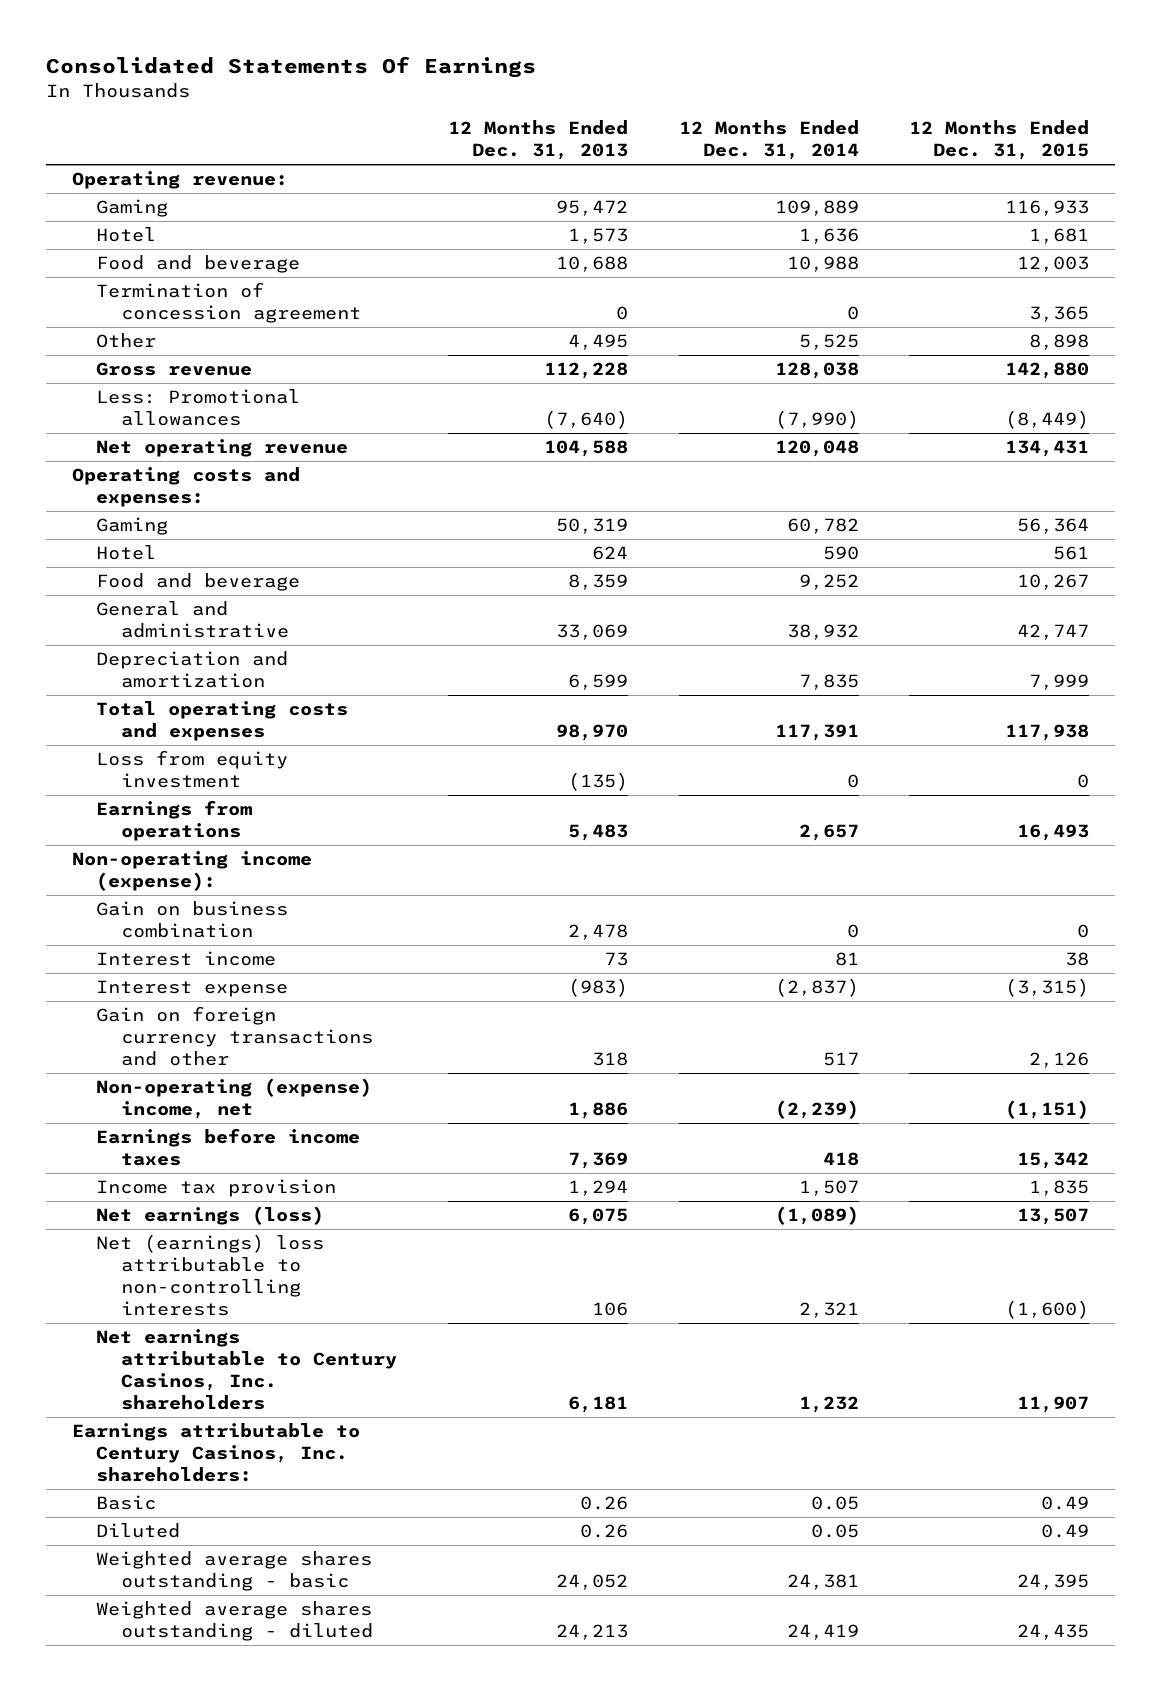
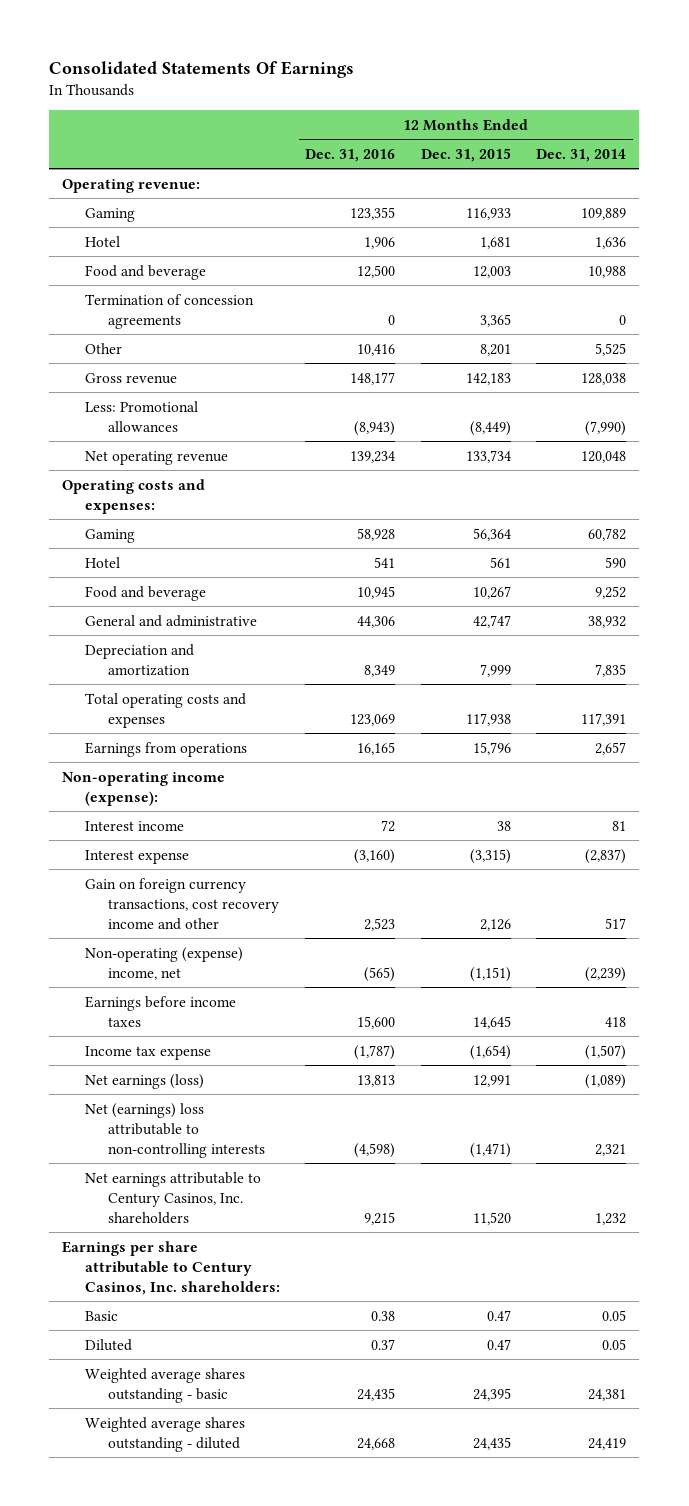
[447,120,628,161] 12 Months Ended Dec. 31, 2013 -> none
none -> [305,148,396,162] Dec. 31, 2016
[96,281,362,324] Termination of concession agreement -> [84,293,254,329] Termination of concession agreements
[1029,333,1090,350] 8,898 -> [479,343,511,356] 8,201
[1005,361,1090,379] 142,880 -> [465,372,511,385] 142,183
[1005,439,1090,457] 134,431 -> [465,449,511,463] 133,734
[96,749,289,789] Loss from equity investment -> none
[1017,824,1090,842] 16,493 -> [472,741,511,755] 15,796
[96,900,289,939] Gain on business combination -> none
[96,1005,374,1067] Gain on foreign currency transactions and other -> [84,877,279,930] Gain on foreign currency transactions, cost recovery income and other
[1017,1152,1090,1170] 15,342 -> [472,1015,511,1029] 14,645
[96,1178,337,1197] Income tax provision -> [84,1045,211,1060] Income tax expense
[798,1179,859,1196] 1,507 -> [585,1044,627,1060] (1,507)
[1029,1179,1090,1196] 1,835 -> [469,1044,511,1060] (1,654)
[1017,1207,1090,1225] 13,507 -> [472,1074,511,1087] 12,991
[1005,1300,1090,1320] (1,600) -> [469,1142,511,1158] (1,471)
[1017,1396,1090,1414] 11,907 -> [472,1211,511,1225] 11,520
[71,1422,360,1483] Earnings attributable to Century Casinos, Inc. shareholders: -> [62,1240,280,1295] Earnings per share attributable to Century Casinos, Inc. shareholders:
[1041,1495,1090,1510] 0.49 -> [486,1309,511,1321] 0.47
[1041,1523,1090,1538] 0.49 -> [486,1338,511,1350] 0.47

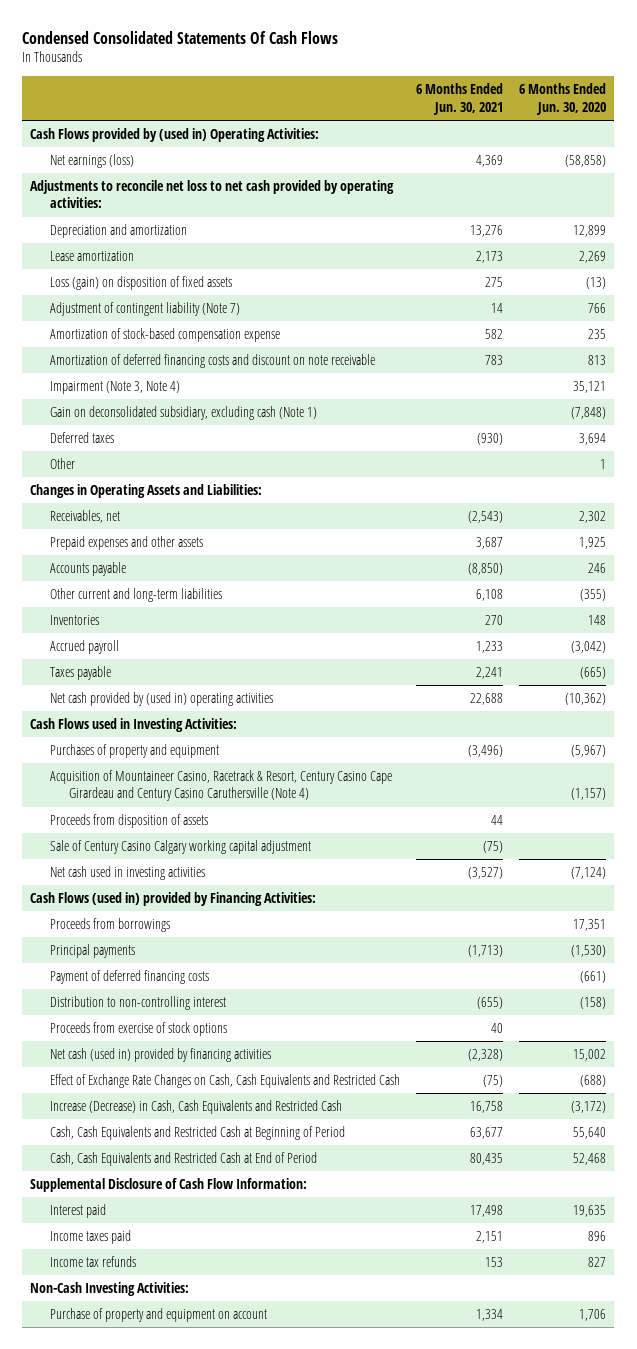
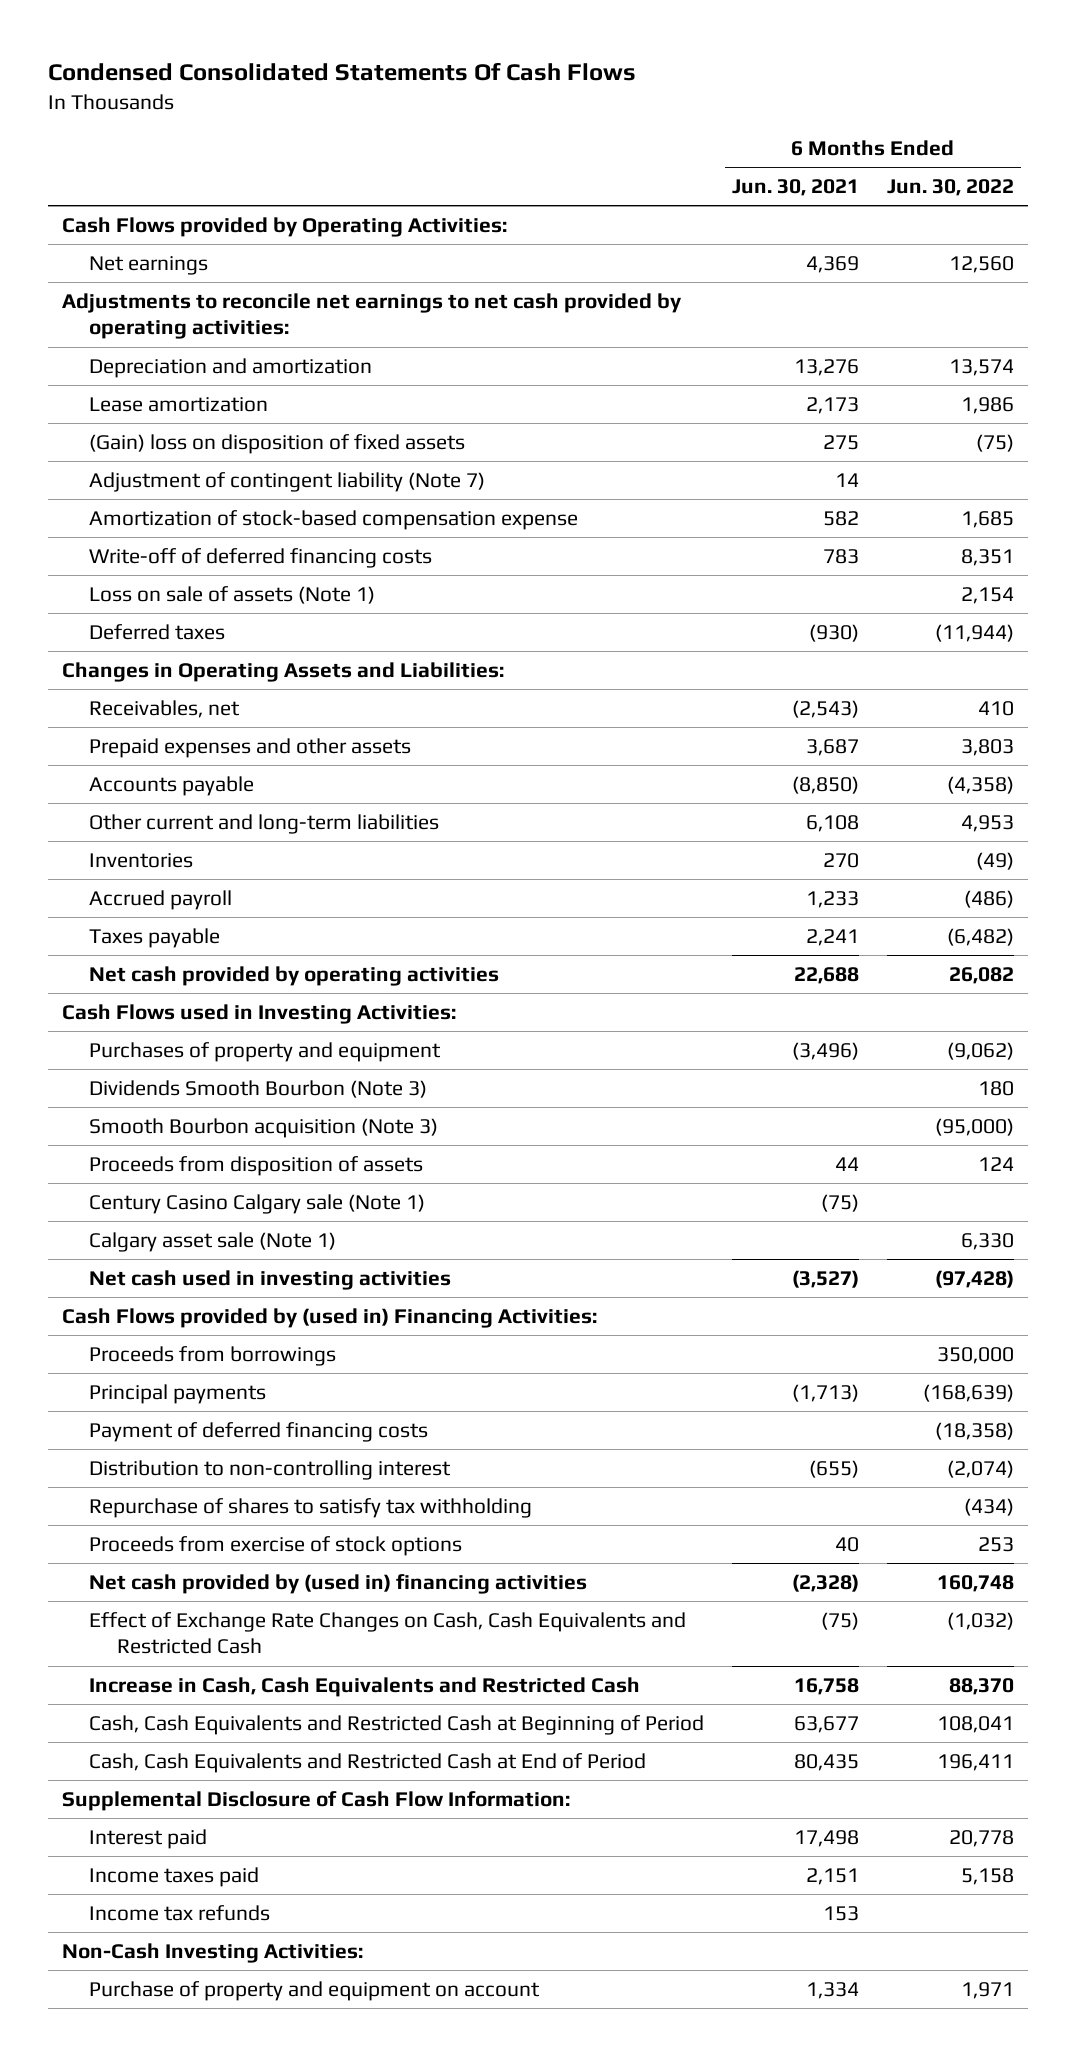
[519,83,607,115] 6 Months Ended Jun. 30, 2020 -> none
none -> [886,179,1014,197] Jun. 30, 2022
[30,128,320,143] Cash Flows provided by (used in) Operating Activities: -> [61,216,507,237] Cash Flows provided by Operating Activities:
[49,154,134,169] Net earnings (loss) -> [89,255,209,275] Net earnings
[30,180,395,209] Adjustments to reconcile net loss to net cash provided by operating activities: -> [61,292,682,340] Adjustments to reconcile net earnings to net cash provided by operating activities:
[49,276,232,291] Loss (gain) on disposition of fixed assets -> [89,433,466,454] (Gain) loss on disposition of fixed assets
[49,381,180,395] Impairment (Note 3, Note 4) -> none
[49,406,317,421] Gain on deconsolidated subsidiary, excluding cash (Note 1) -> none
[49,354,375,369] Amortization of deferred financing costs and discount on note receivable -> [89,547,433,568] Write-off of deferred financing costs
none -> [89,585,376,604] Loss on sale of assets (Note 1)
[49,458,75,470] Other -> none
[49,692,273,707] Net cash provided by (used in) operating activities -> [89,965,500,986] Net cash provided by operating activities
[49,770,392,802] Acquisition of Mountaineer Casino, Racetrack & Resort, Century Casino Cape Girardeau and Century Casino Caruthersville (Note 4) -> none
none -> [89,1079,428,1098] Dividends Smooth Bourbon (Note 3)
none -> [89,1117,439,1138] Smooth Bourbon acquisition (Note 3)
[49,840,311,855] Sale of Century Casino Calgary working capital adjustment -> none
none -> [89,1193,426,1214] Century Casino Calgary sale (Note 1)
none -> [89,1231,337,1252] Calgary asset sale (Note 1)
[30,892,317,907] Cash Flows (used in) provided by Financing Activities: -> [61,1307,597,1328] Cash Flows provided by (used in) Financing Activities:
none -> [89,1497,533,1518] Repurchase of shares to satisfy tax withholding
[49,1048,271,1063] Net cash (used in) provided by financing activities -> [89,1573,588,1594] Net cash provided by (used in) financing activities
[49,1100,342,1115] Increase (Decrease) in Cash, Cash Equivalents and Restricted Cash -> [89,1676,641,1697] Increase in Cash, Cash Equivalents and Restricted Cash

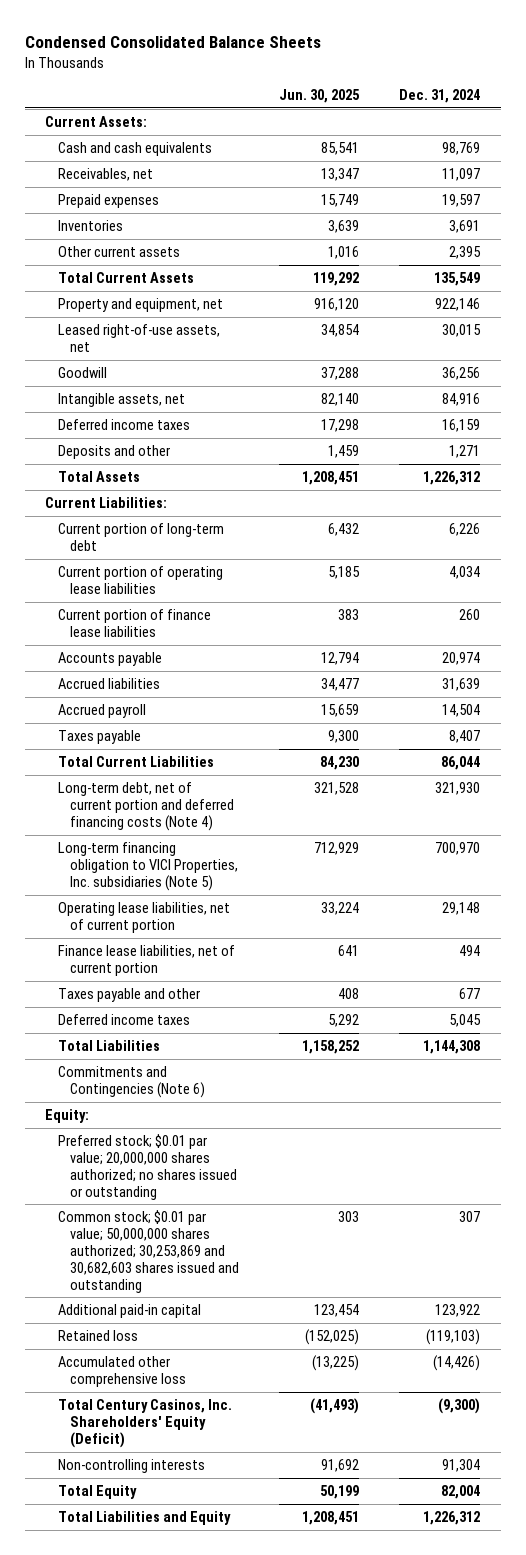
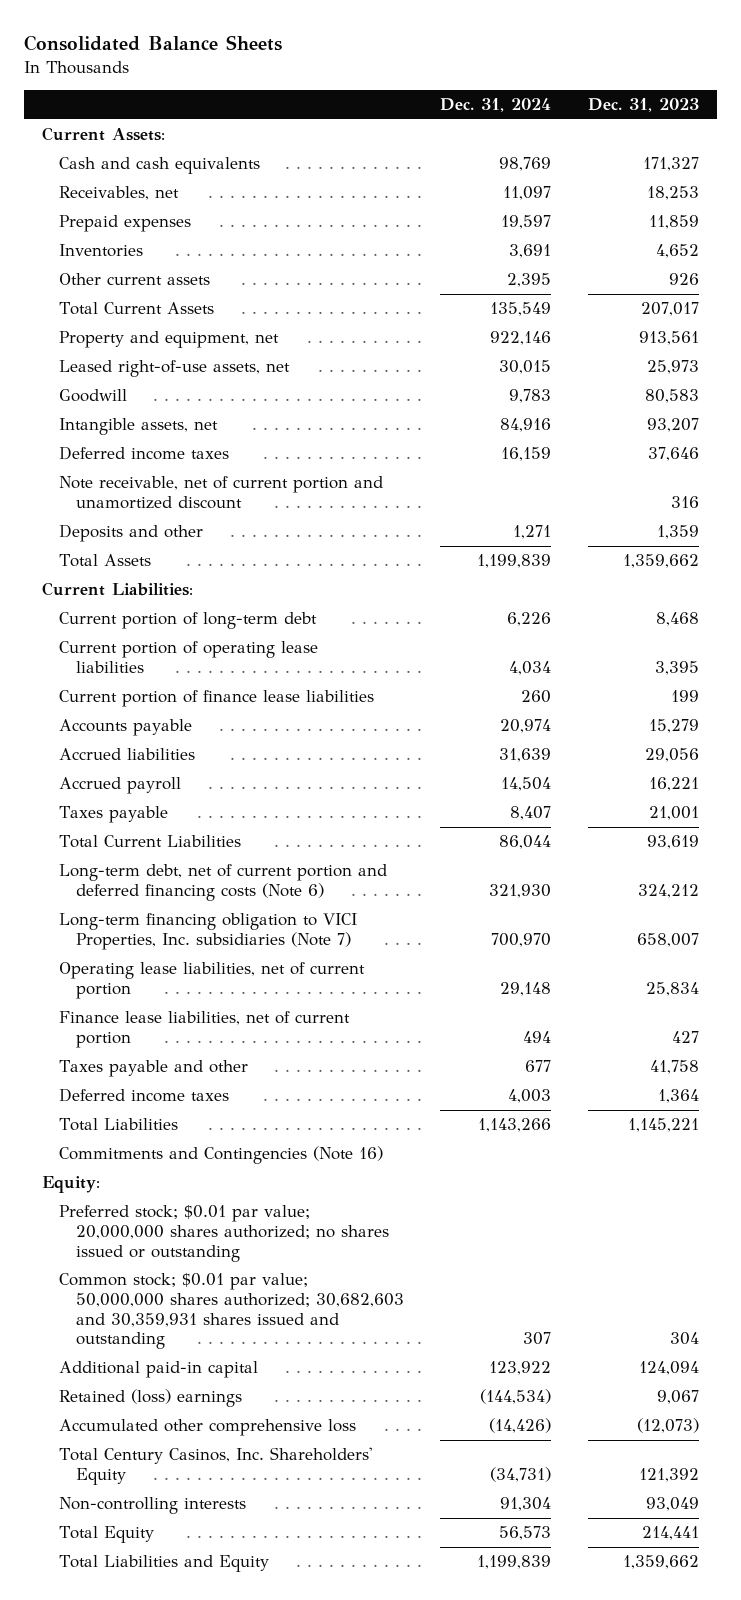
[25,35,322,48] Condensed Consolidated Balance Sheets -> [23,35,282,52] Consolidated Balance Sheets
[279,89,361,104] Jun. 30, 2025 -> none
none -> [587,98,699,113] Dec. 31, 2023
[442,366,481,380] 36,256 -> [509,389,552,404] 9,783
none -> [59,476,384,509] Note receivable, net of current portion and unamortized discount
[423,470,481,485] 1,226,312 -> [477,554,552,569] 1,199,839
[57,781,235,831] Long-term debt, net of current portion and deferred financing costs (Note 4) -> [59,864,388,901] Long-term debt, net of current portion and deferred financing costs (Note 6)
[57,841,239,891] Long-term financing obligation to VICI Properties, Inc. subsidiaries (Note 5) -> [59,913,358,950] Long-term financing obligation to VICI Properties, Inc. subsidiaries (Note 7)
[449,1013,482,1027] 5,045 -> [508,1089,552,1104] 4,003
[423,1039,481,1054] 1,144,308 -> [478,1118,552,1133] 1,143,266
[57,1065,206,1098] Commitments and Contingencies (Note 6) -> [59,1146,384,1165] Commitments and Contingencies (Note 16)
[57,1209,240,1293] Common stock; $0.01 par value; 50,000,000 shares authorized; 30,253,869 and 30,682,603 shares issued and outstanding -> [59,1273,405,1350] Common stock; $0.01 par value; 50,000,000 shares authorized; 30,682,603 and 30,359,931 shares issued and outstanding
[57,1329,138,1341] Retained loss -> [59,1389,243,1408] Retained (loss) earnings
[426,1328,481,1345] (119,103) -> [480,1389,552,1405] (144,534)
[57,1398,232,1448] Total Century Casinos, Inc. Shareholders' Equity (Deficit) -> [59,1447,374,1485] Total Century Casinos, Inc. Shareholders' Equity
[438,1397,481,1414] (9,300) -> [490,1466,552,1482] (34,731)
[441,1484,481,1499] 82,004 -> [499,1526,552,1541] 56,573
[423,1510,481,1525] 1,226,312 -> [477,1555,552,1570] 1,199,839

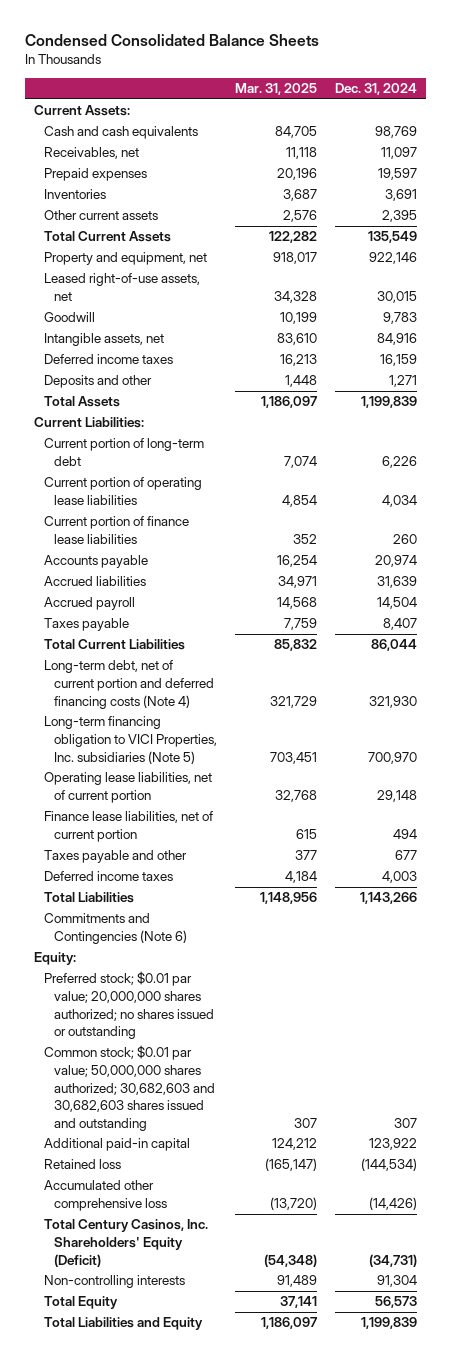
[23,35,282,52] Consolidated Balance Sheets -> [25,34,320,47] Condensed Consolidated Balance Sheets
[587,98,699,113] Dec. 31, 2023 -> none
none -> [234,83,317,96] Mar. 31, 2025
[59,476,384,509] Note receivable, net of current portion and unamortized discount -> none
[59,864,388,901] Long-term debt, net of current portion and deferred financing costs (Note 6) -> [43,660,214,709] Long-term debt, net of current portion and deferred financing costs (Note 4)
[59,913,358,950] Long-term financing obligation to VICI Properties, Inc. subsidiaries (Note 7) -> [43,716,217,764] Long-term financing obligation to VICI Properties, Inc. subsidiaries (Note 5)
[59,1146,384,1165] Commitments and Contingencies (Note 16) -> [43,913,187,944] Commitments and Contingencies (Note 6)
[59,1273,405,1350] Common stock; $0.01 par value; 50,000,000 shares authorized; 30,682,603 and 30,359,931 shares issued and outstanding -> [43,1045,215,1131] Common stock; $0.01 par value; 50,000,000 shares authorized; 30,682,603 and 30,682,603 shares issued and outstanding
[59,1389,243,1408] Retained (loss) earnings -> [43,1159,121,1170] Retained loss
[59,1447,374,1485] Total Century Casinos, Inc. Shareholders' Equity -> [43,1219,208,1267] Total Century Casinos, Inc. Shareholders' Equity (Deficit)

